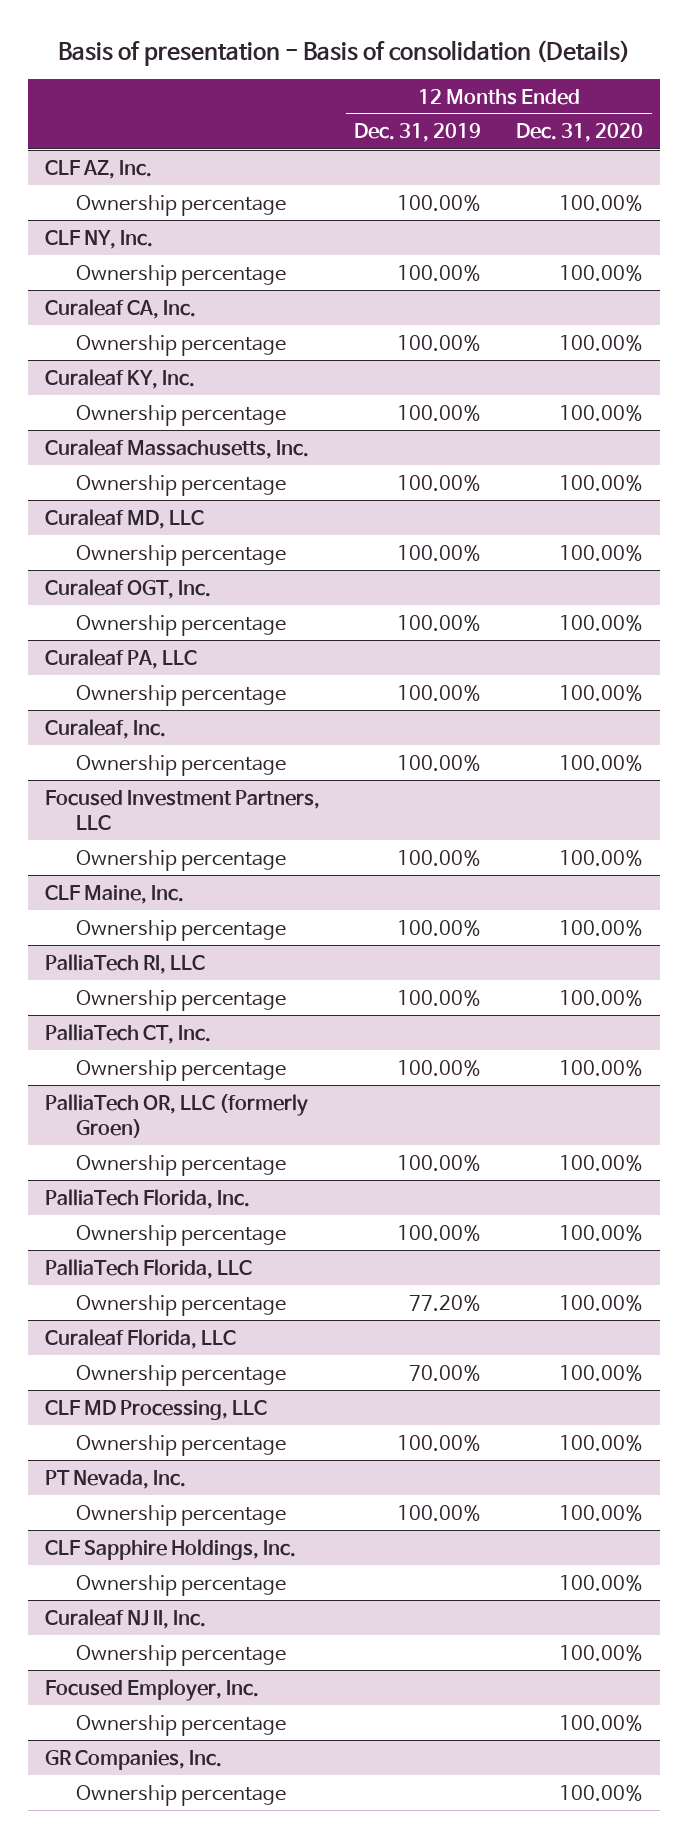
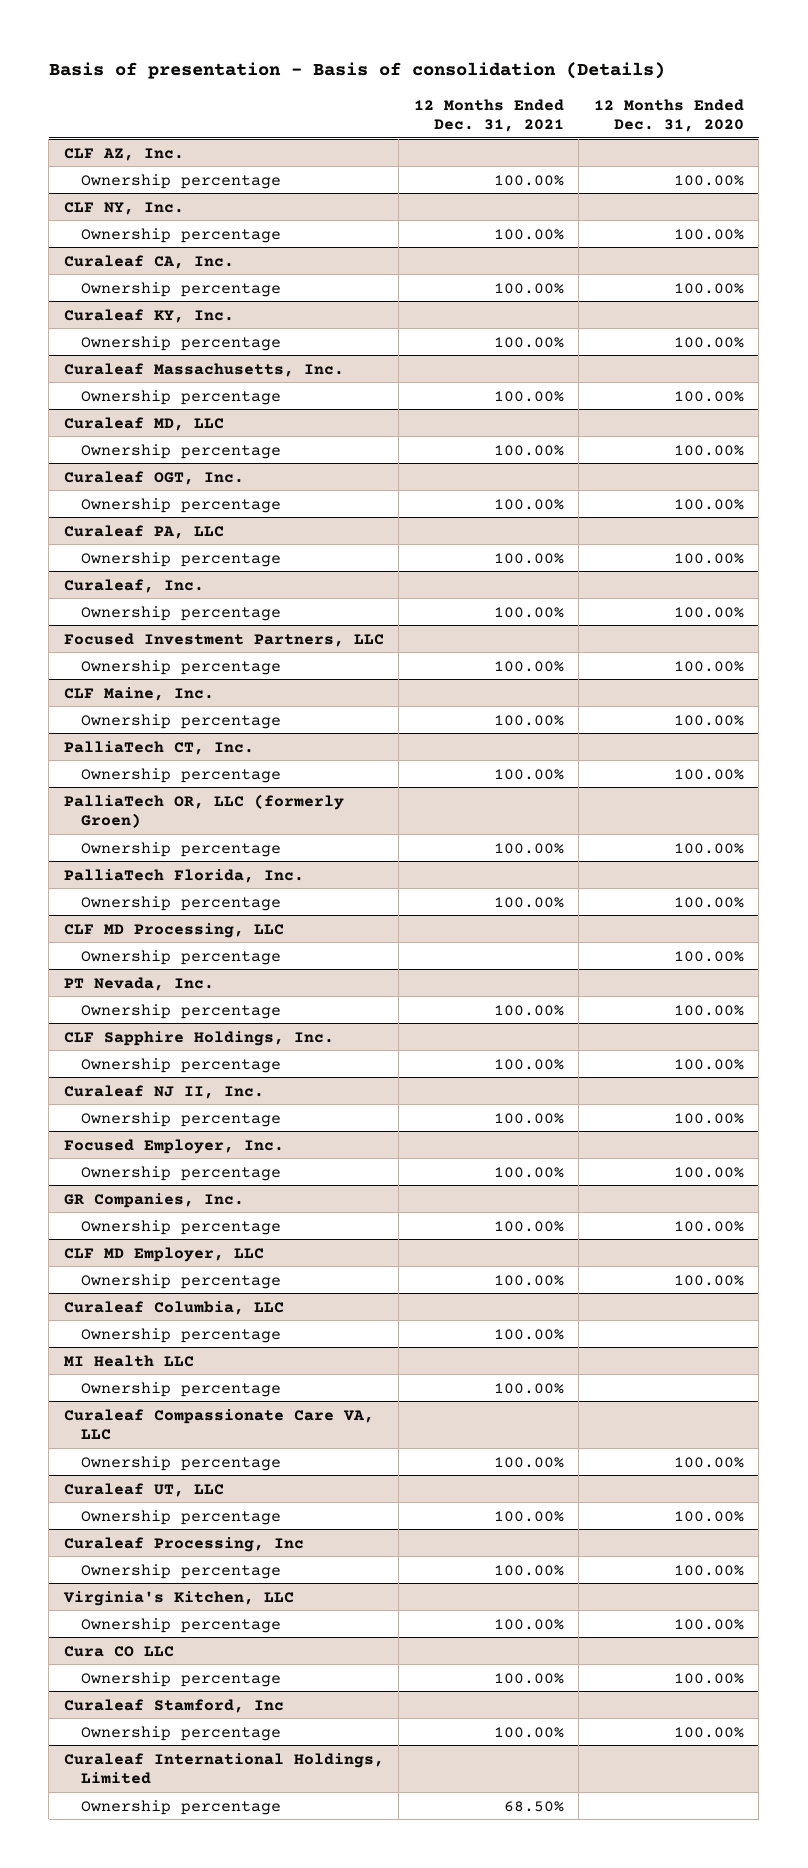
[354,123,482,143] Dec. 31, 2019 -> none
none -> [413,98,564,133] 12 Months Ended Dec. 31, 2021
[44,953,205,974] PalliaTech RI, LLC -> none
[76,989,287,1011] Ownership percentage -> none
[44,1258,252,1279] PalliaTech Florida, LLC -> none
[76,1294,287,1316] Ownership percentage -> none
[44,1328,236,1349] Curaleaf Florida, LLC -> none
[76,1364,287,1386] Ownership percentage -> none
none -> [63,1246,264,1262] CLF MD Employer, LLC
none -> [80,1273,281,1289] Ownership percentage
none -> [63,1300,284,1315] Curaleaf Columbia, LLC
none -> [80,1327,281,1343] Ownership percentage
none -> [63,1354,194,1367] MI Health LLC
none -> [80,1381,281,1397] Ownership percentage
none -> [63,1408,374,1440] Curaleaf Compassionate Care VA, LLC
none -> [80,1455,281,1471] Ownership percentage
none -> [63,1482,224,1497] Curaleaf UT, LLC
none -> [80,1509,281,1525] Ownership percentage
none -> [63,1536,304,1552] Curaleaf Processing, Inc
none -> [80,1563,281,1579] Ownership percentage
none -> [62,1590,294,1606] Virginia's Kitchen, LLC
none -> [80,1617,281,1633] Ownership percentage
none -> [63,1645,174,1657] Cura CO LLC
none -> [80,1671,281,1687] Ownership percentage
none -> [63,1698,284,1713] Curaleaf Stamford, Inc
none -> [80,1725,281,1741] Ownership percentage
none -> [63,1752,384,1784] Curaleaf International Holdings, Limited
none -> [80,1799,281,1815] Ownership percentage

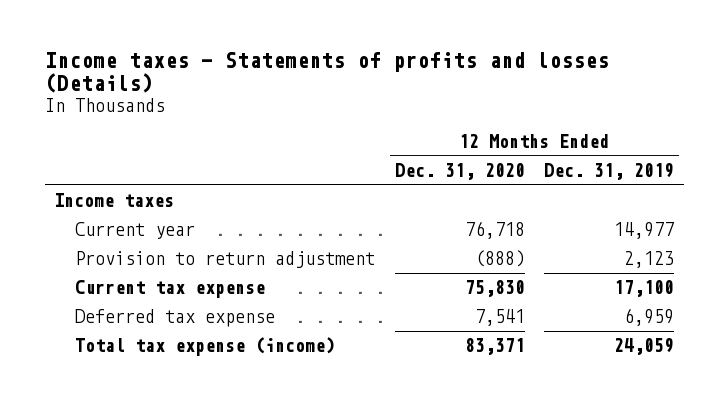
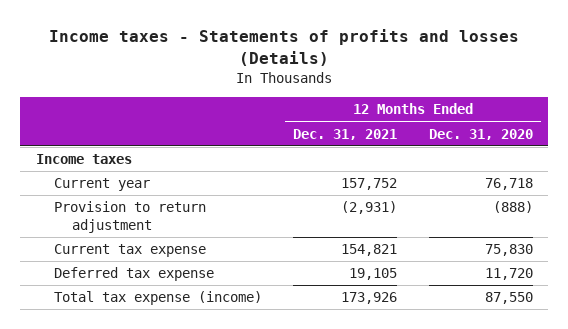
[543,163,674,181] Dec. 31, 2019 -> none
none -> [293,128,398,140] Dec. 31, 2021
[474,309,525,327] 7,541 -> [484,268,533,281] 11,720
[464,338,525,356] 83,371 -> [484,292,533,305] 87,550

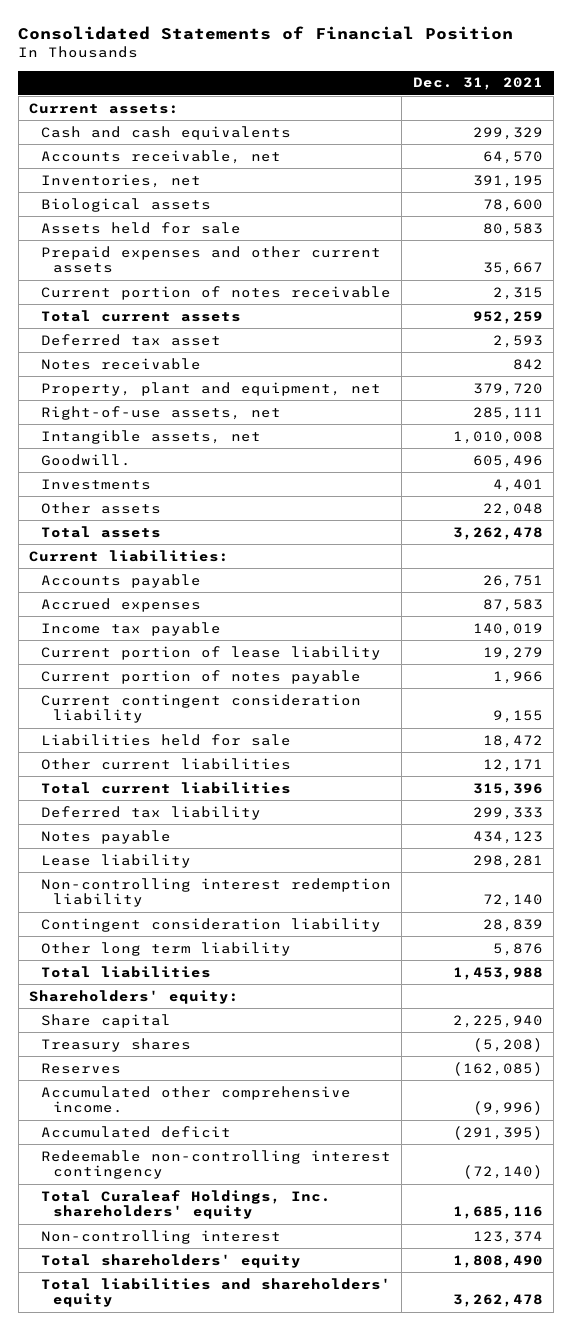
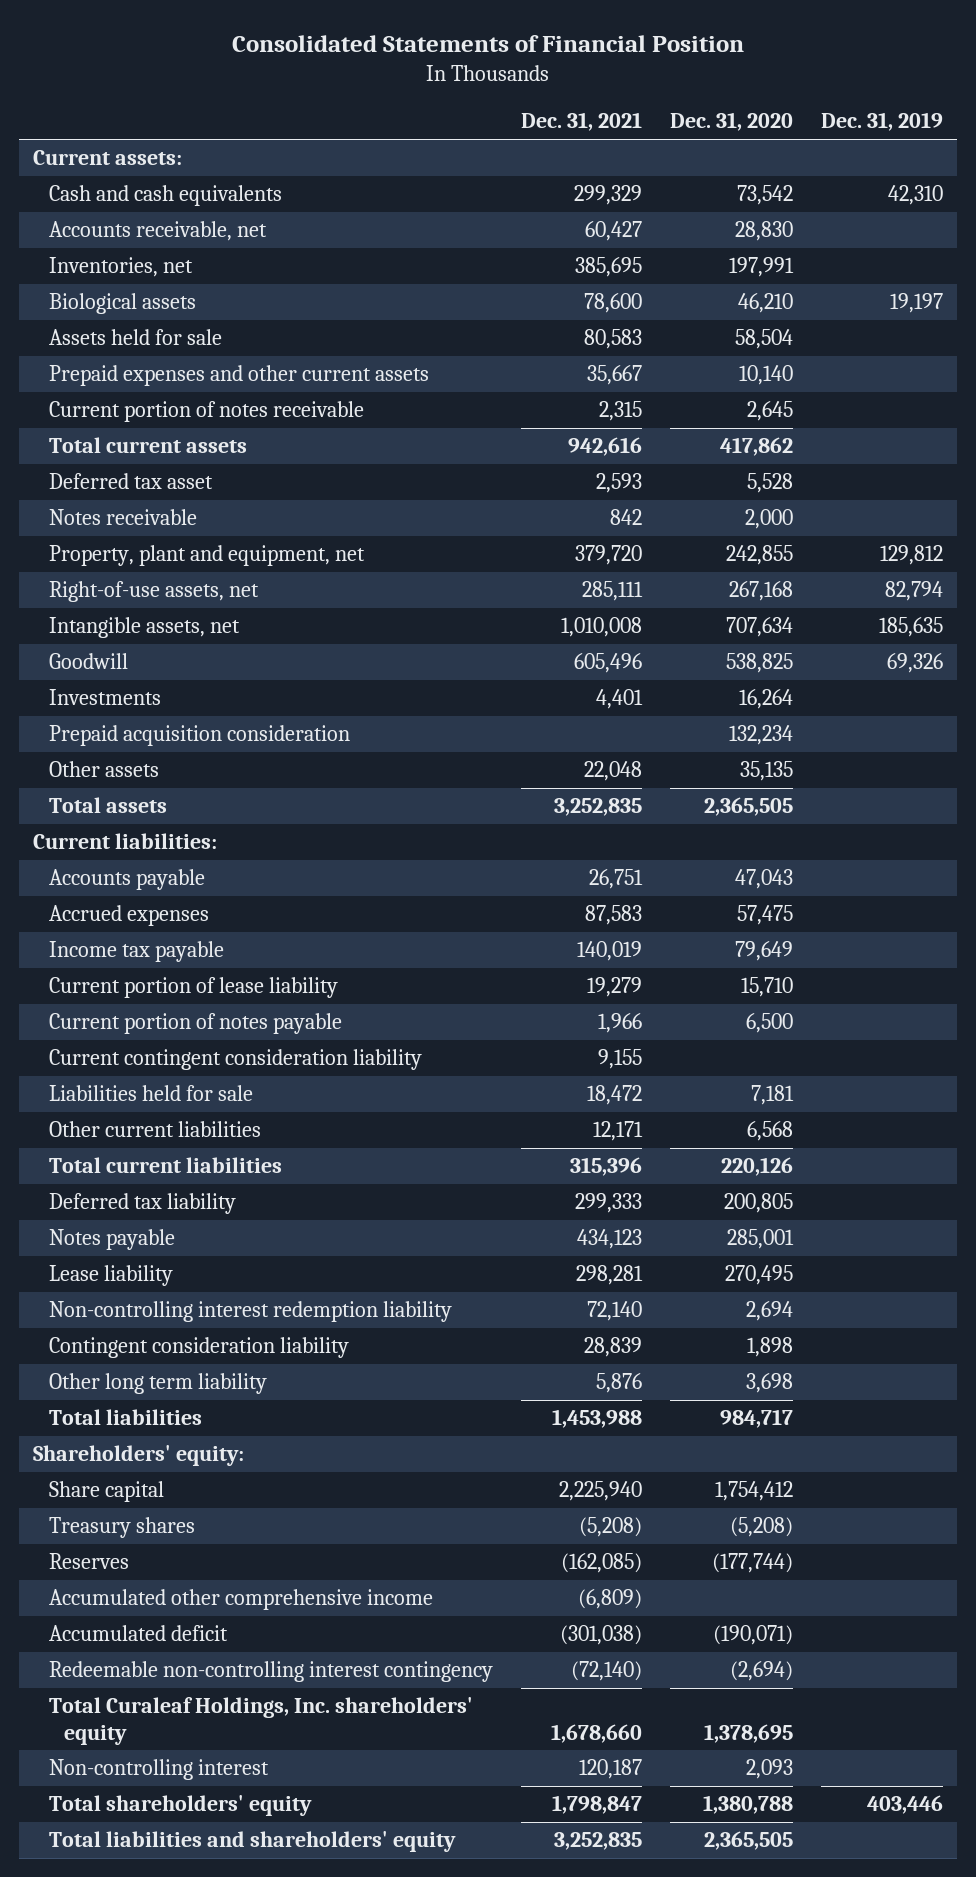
none -> [669,112,793,132] Dec. 31, 2020
none -> [820,112,943,132] Dec. 31, 2019
[482,150,543,164] 64,570 -> [584,221,642,242] 60,427
[472,174,543,188] 391,195 -> [574,257,642,278] 385,695
[472,310,543,324] 952,259 -> [567,437,642,457] 942,616
[41,453,132,466] Goodwill. -> [48,653,128,670] Goodwill
none -> [48,725,350,747] Prepaid acquisition consideration
[452,526,543,540] 3,262,478 -> [553,798,642,817] 3,252,835
[41,1085,352,1114] Accumulated other comprehensive income. -> [48,1589,433,1611] Accumulated other comprehensive income
[472,1101,543,1116] (9,996) -> [577,1589,642,1610] (6,809)
[452,1125,543,1140] (291,395) -> [559,1625,642,1646] (301,038)
[452,1206,543,1220] 1,685,116 -> [550,1723,642,1743] 1,678,660
[472,1230,543,1244] 123,374 -> [578,1759,642,1780] 120,187
[452,1254,543,1268] 1,808,490 -> [551,1795,642,1815] 1,798,847
[452,1294,543,1308] 3,262,478 -> [553,1832,642,1851] 3,252,835

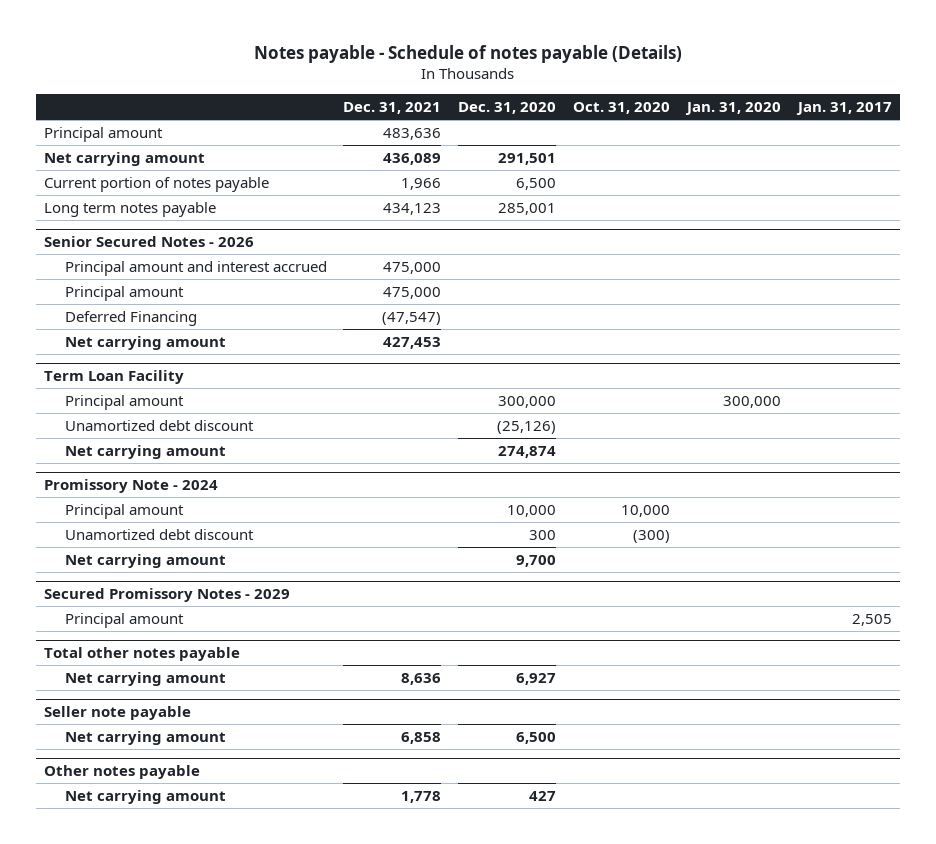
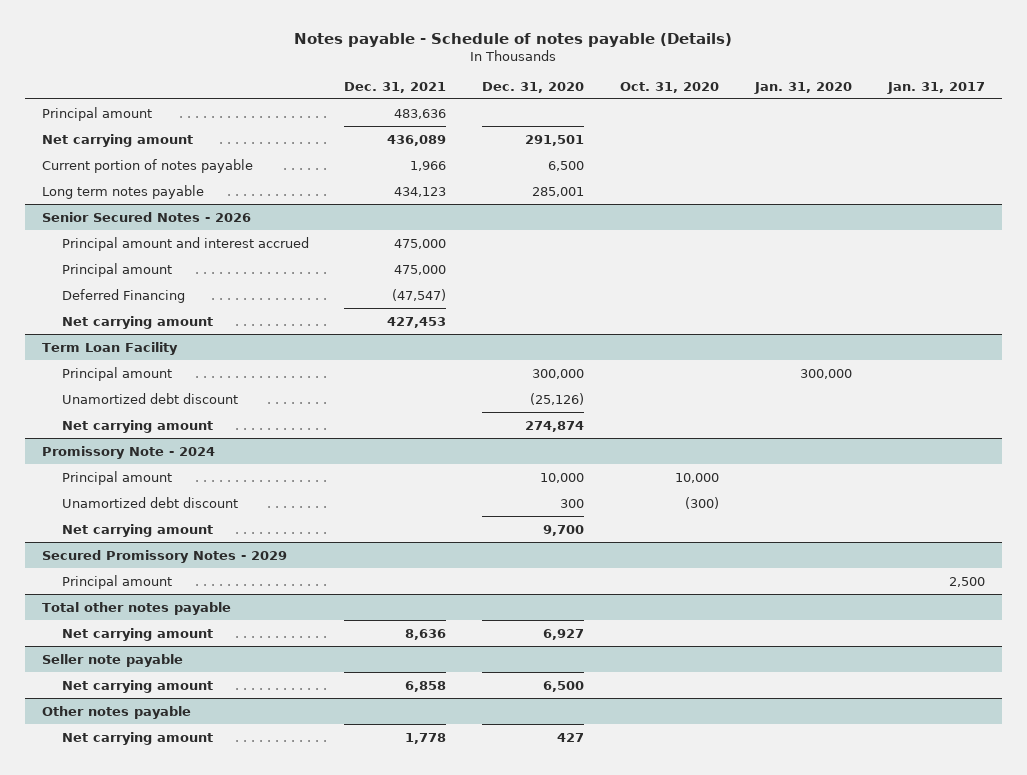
[851,613,892,626] 2,505 -> [948,576,985,587] 2,500

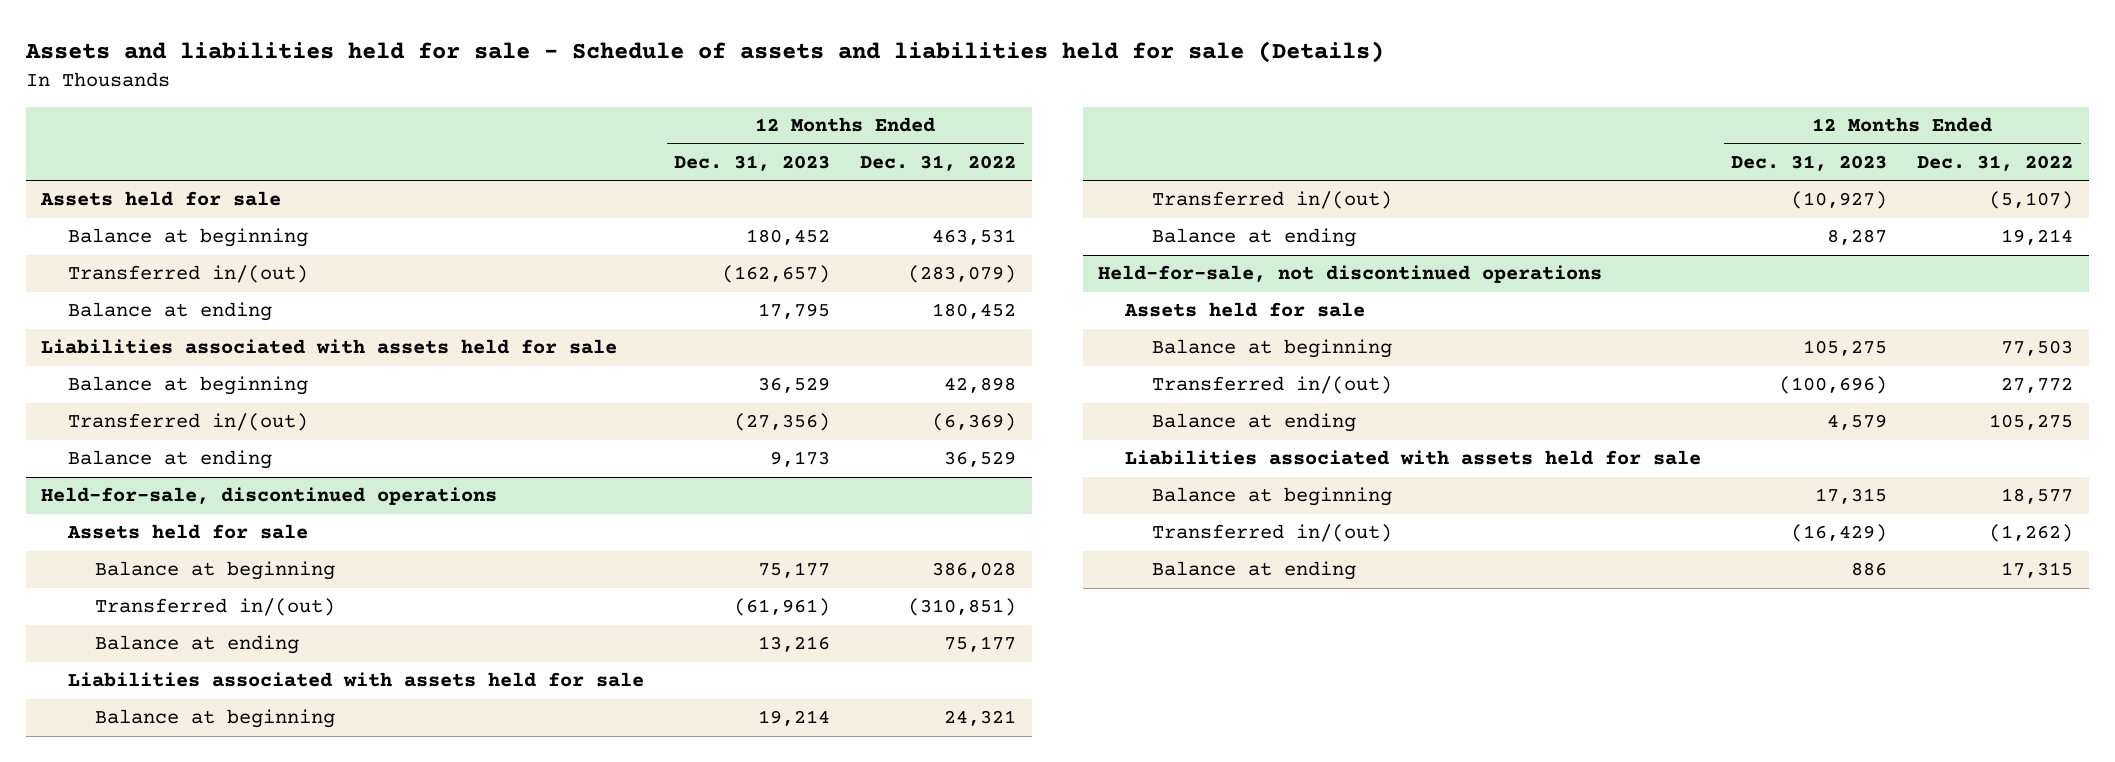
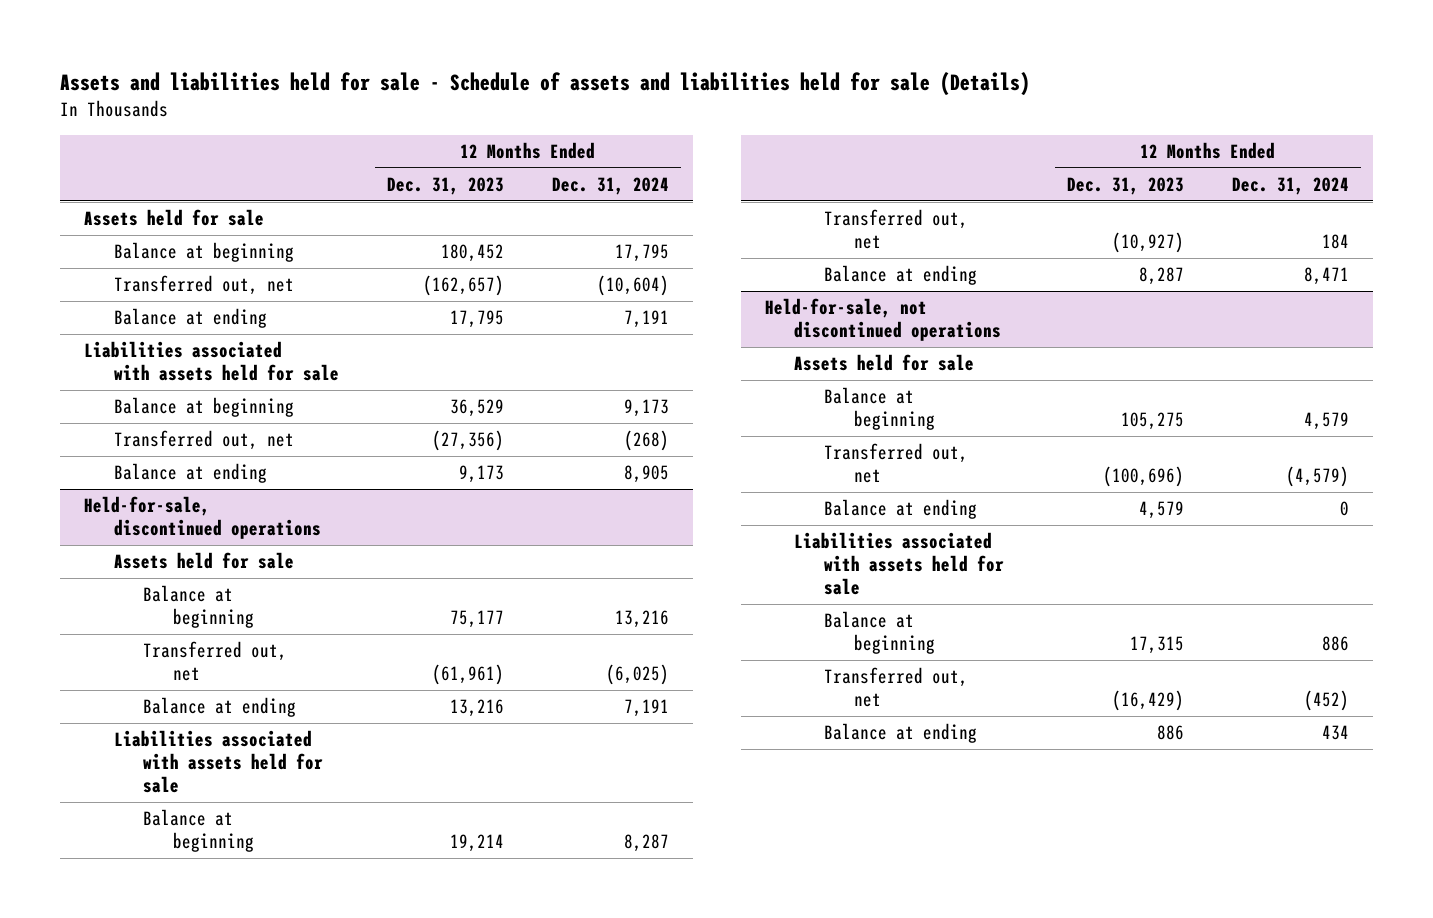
[860,154,1017,171] Dec. 31, 2022 -> none
none -> [551,177,669,196] Dec. 31, 2024
[68,265,309,284] Transferred in/(out) -> [113,275,294,296] Transferred out, net
[68,413,309,432] Transferred in/(out) -> [113,430,294,451] Transferred out, net
[94,598,335,617] Transferred in/(out) -> [143,641,288,682] Transferred out, net
[1151,191,1392,210] Transferred in/(out) -> [824,209,969,250] Transferred out, net
[1151,376,1392,395] Transferred in/(out) -> [824,443,969,484] Transferred out, net
[1151,524,1392,543] Transferred in/(out) -> [824,667,969,708] Transferred out, net

